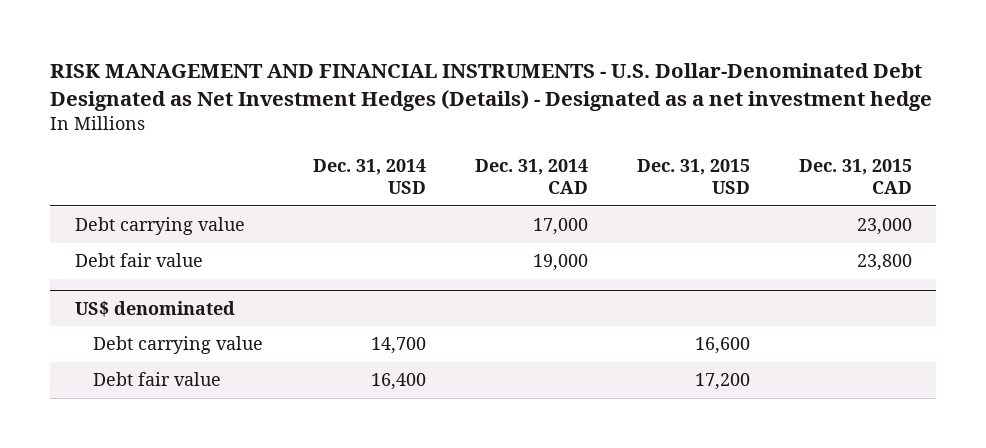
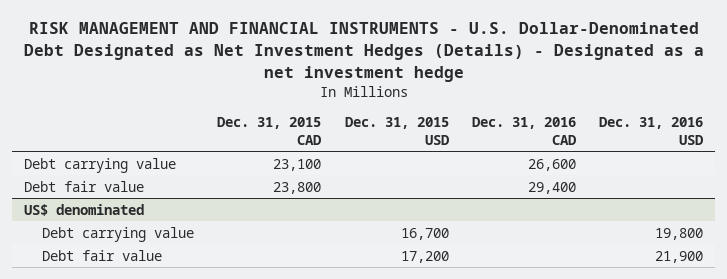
[312,158,426,194] Dec. 31, 2014 USD -> none
[474,158,588,194] Dec. 31, 2014 CAD -> none
none -> [471,117,576,145] Dec. 31, 2016 CAD
none -> [599,117,704,145] Dec. 31, 2016 USD
[856,218,912,236] 23,000 -> [273,158,322,171] 23,100
[694,337,750,355] 16,600 -> [400,227,449,240] 16,700

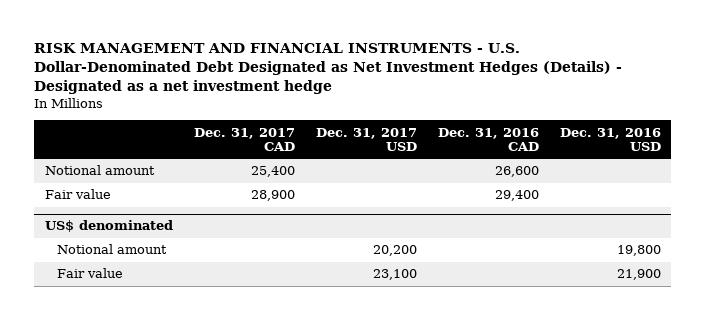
[217,117,322,145] Dec. 31, 2015 CAD -> none
[344,117,449,145] Dec. 31, 2015 USD -> none
none -> [193,127,295,151] Dec. 31, 2017 CAD
none -> [315,127,417,151] Dec. 31, 2017 USD
[23,157,176,173] Debt carrying value -> [44,165,155,176] Notional amount
[23,180,144,192] Debt fair value -> [44,189,111,200] Fair value
[42,226,195,242] Debt carrying value -> [57,244,168,255] Notional amount
[42,249,163,261] Debt fair value -> [57,268,124,279] Fair value

